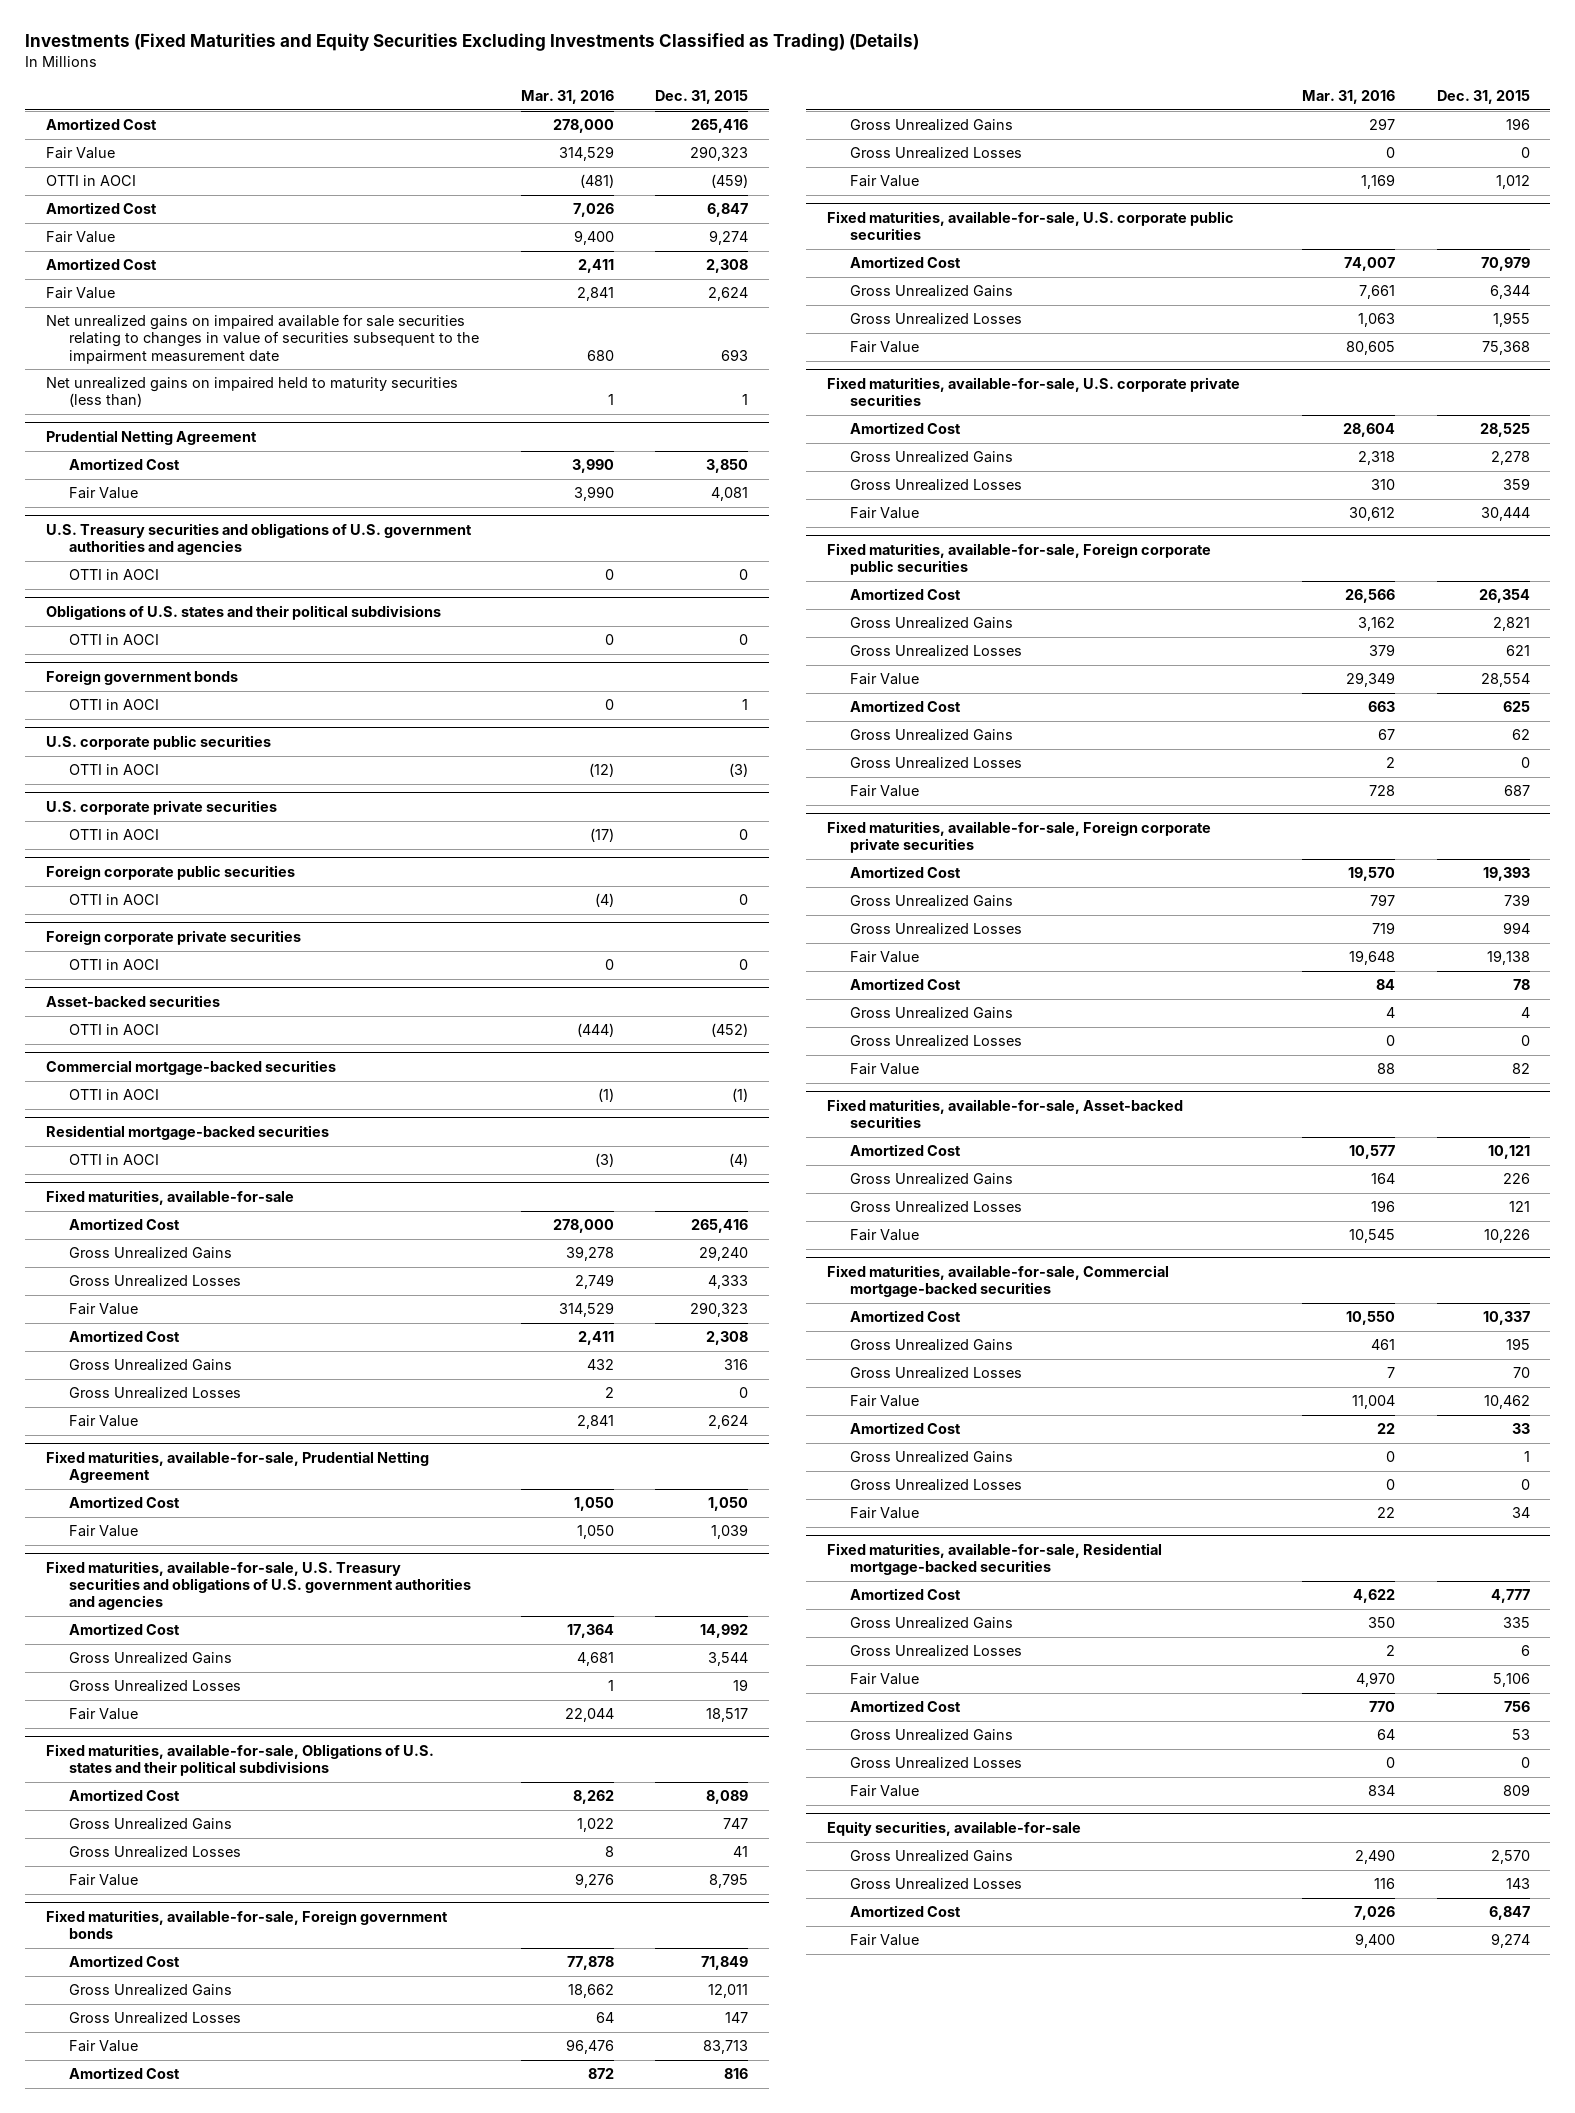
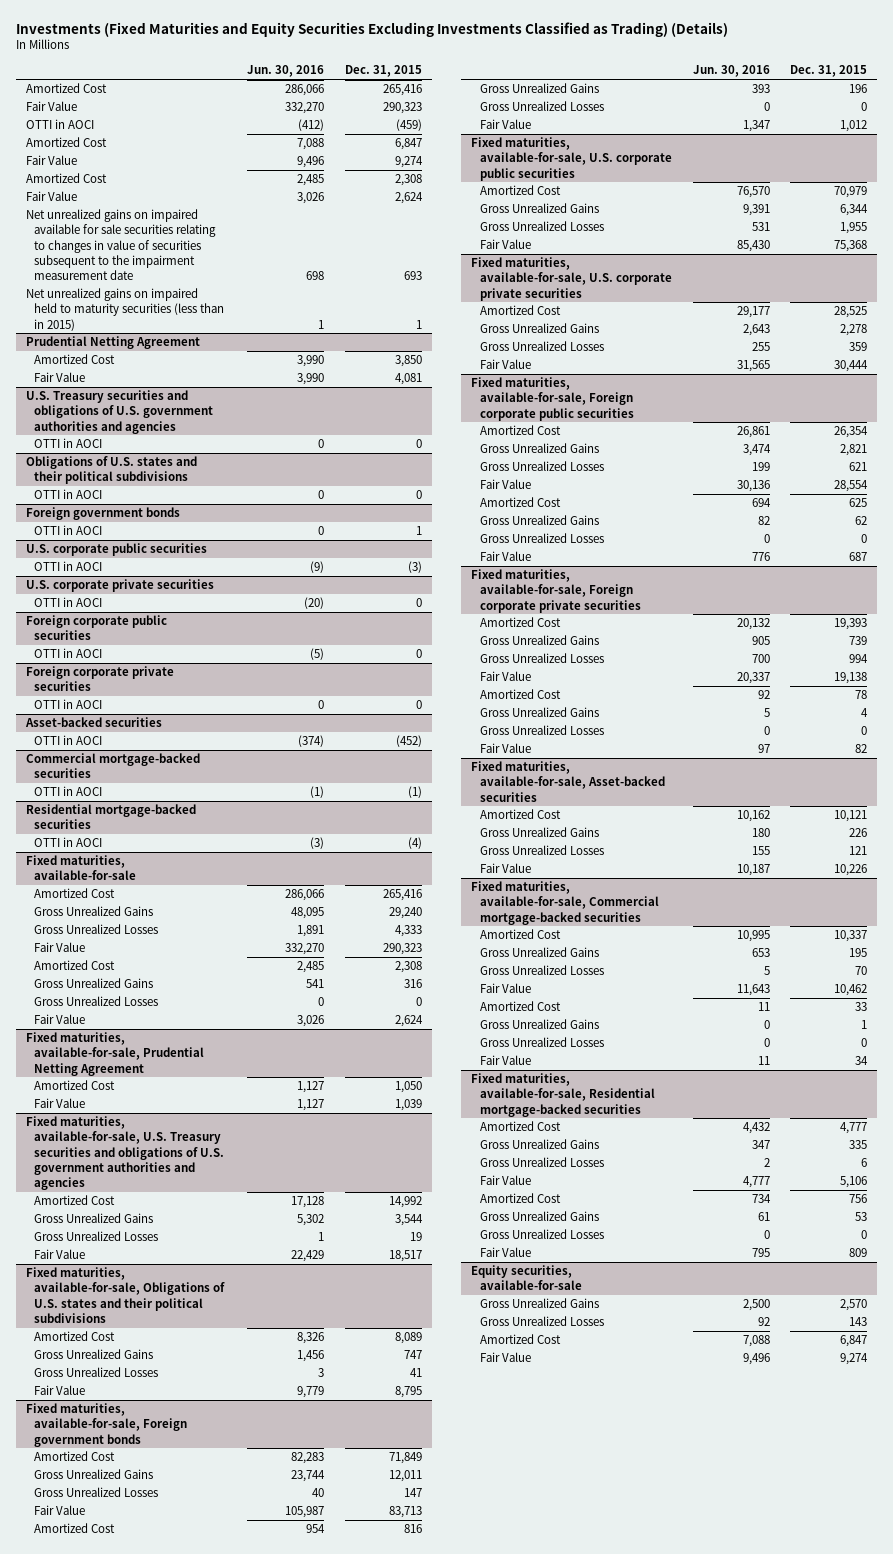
[520,90,614,105] Mar. 31, 2016 -> none
none -> [246,65,324,78] Jun. 30, 2016
[45,377,458,408] Net unrealized gains on impaired held to maturity securities (less than) -> [25,288,225,331] Net unrealized gains on impaired held to maturity securities (less than in 2015)

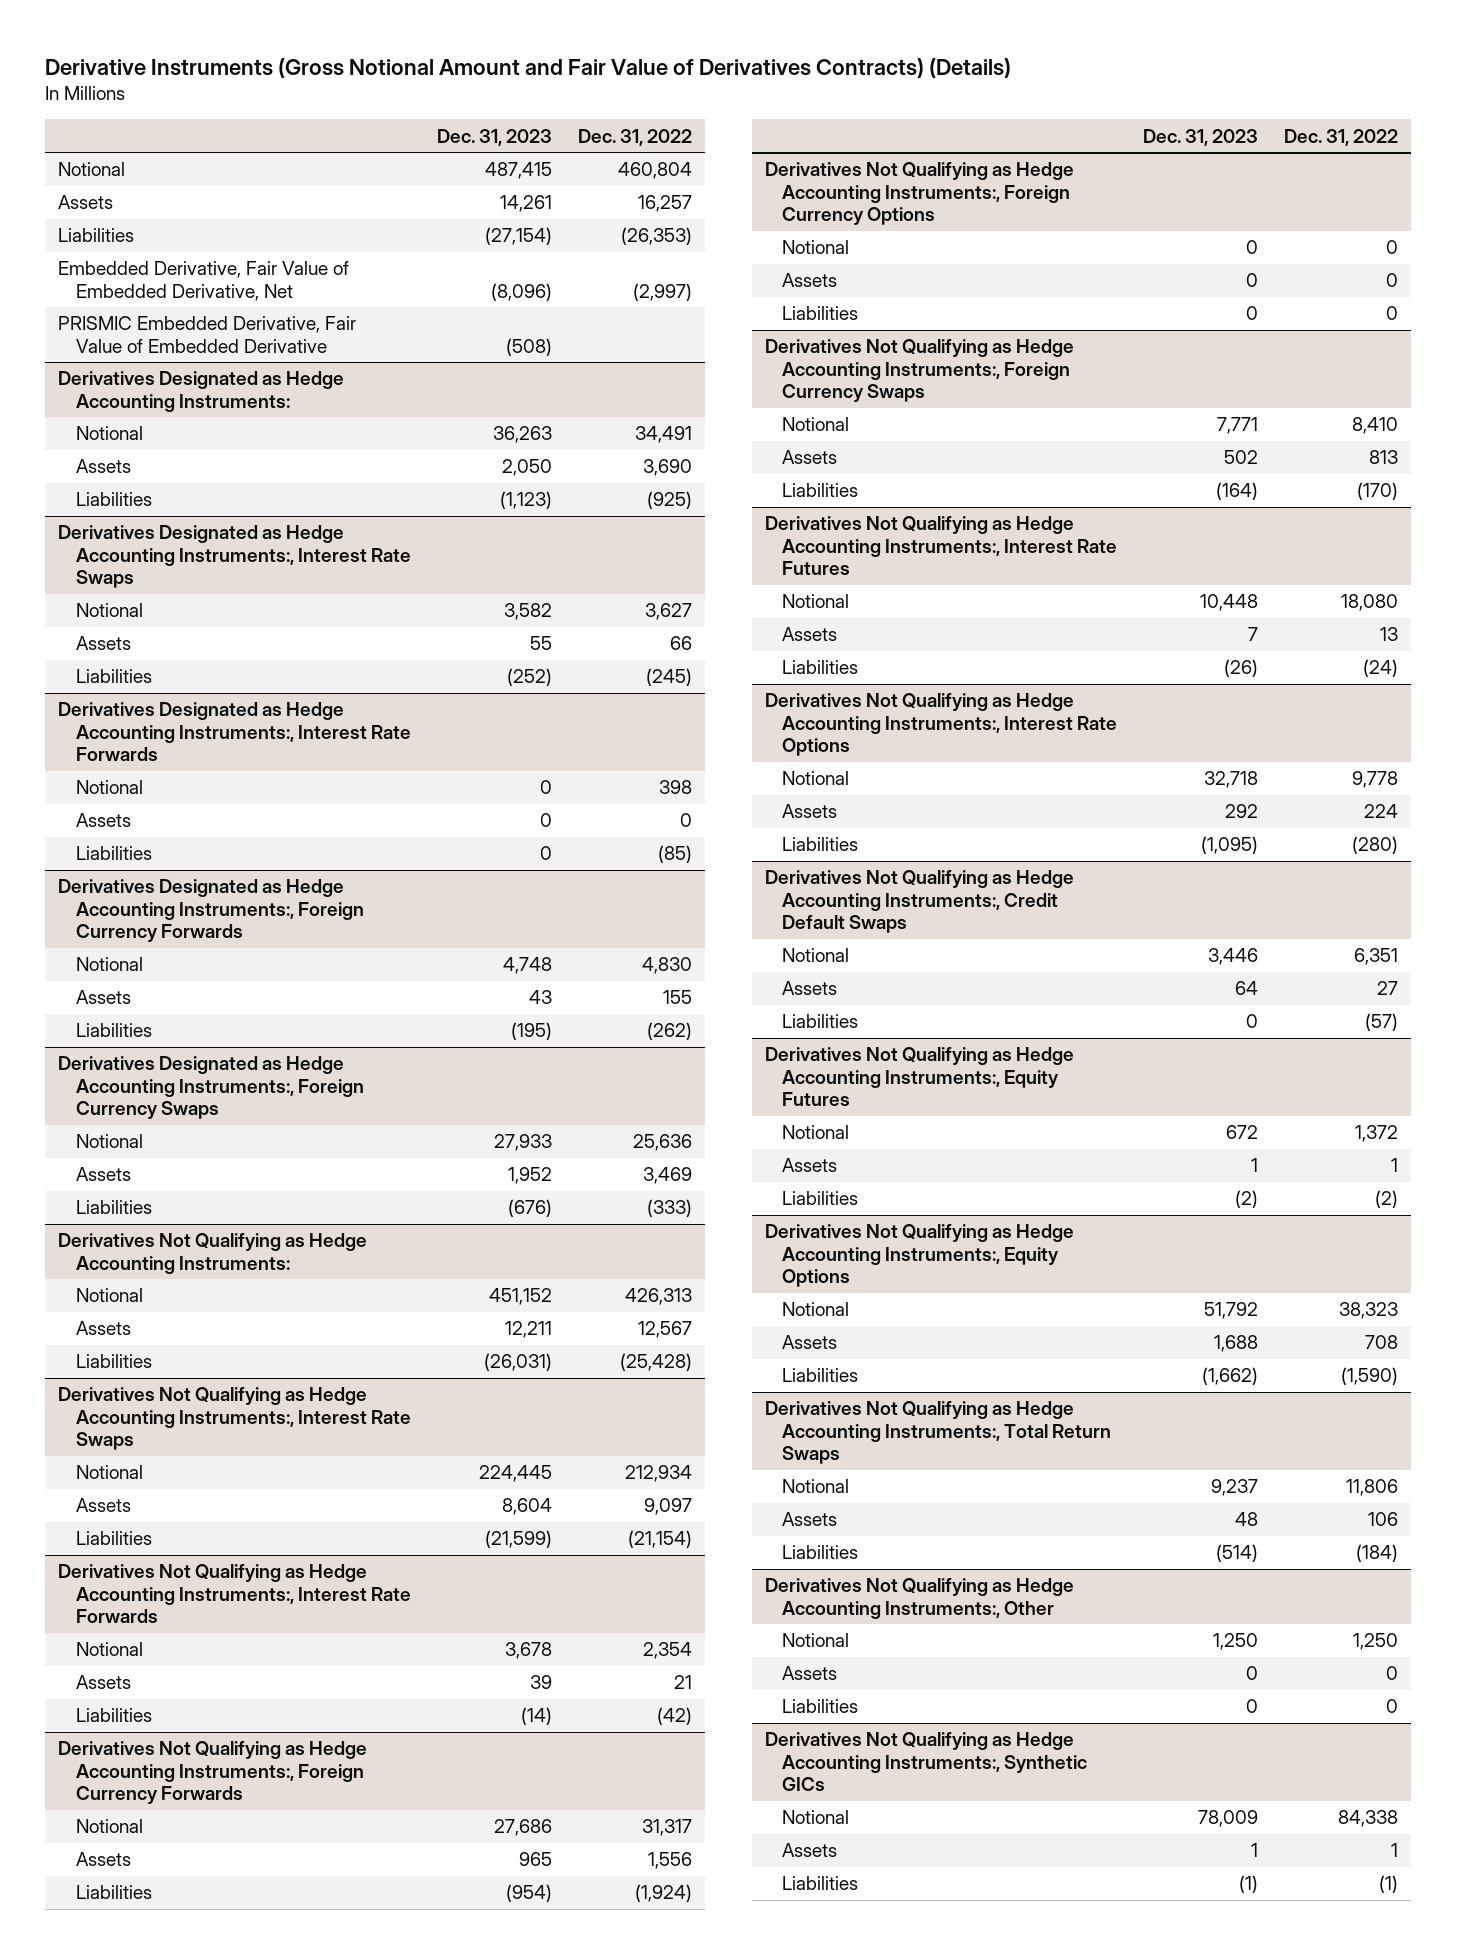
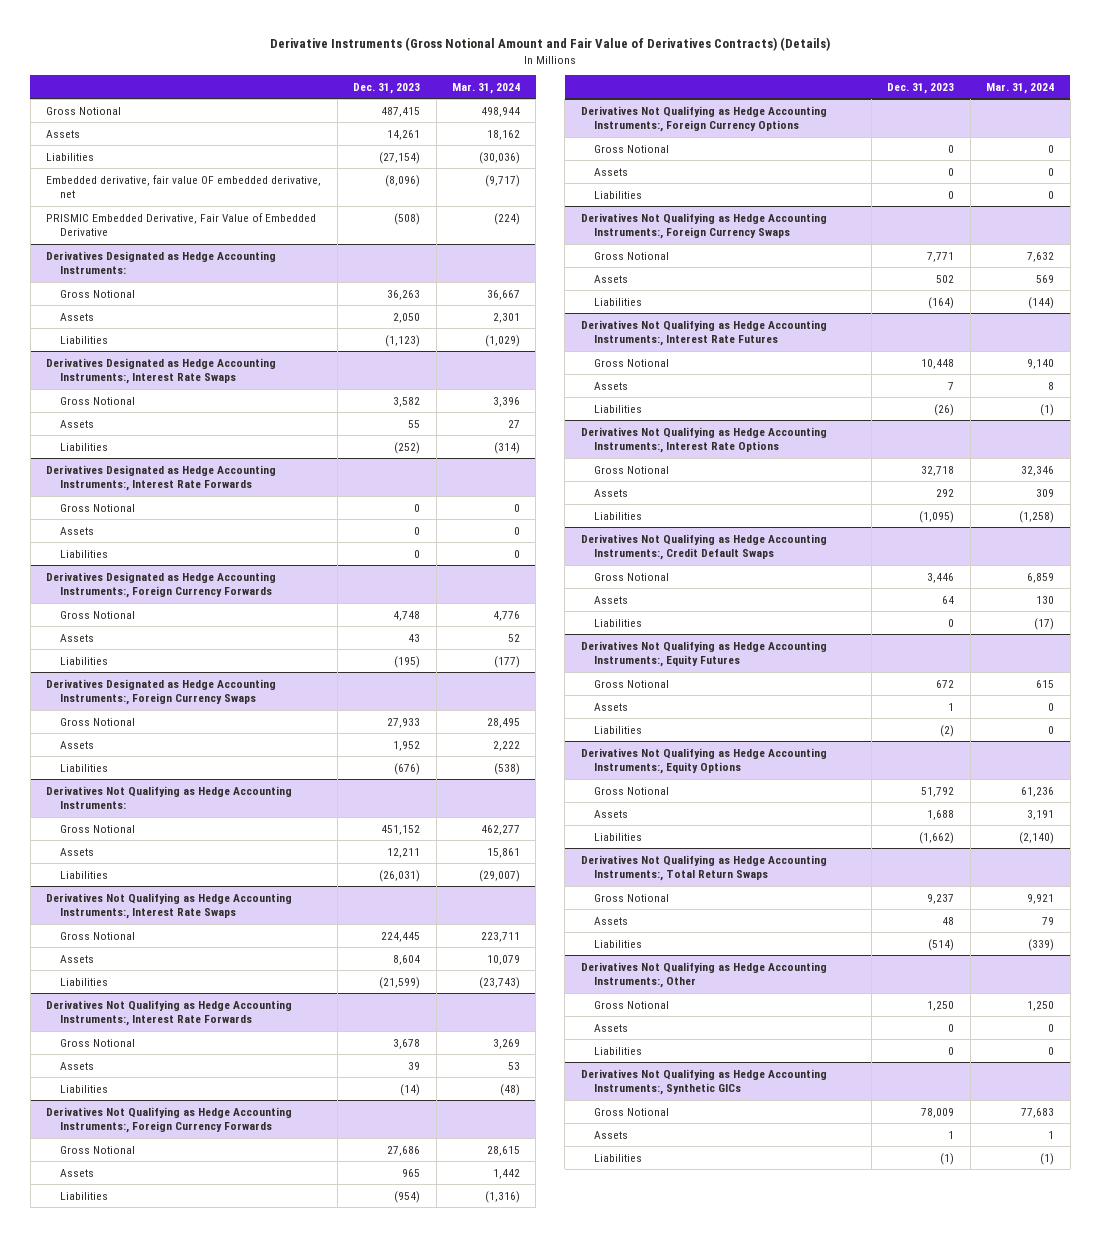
[577,128,692,146] Dec. 31, 2022 -> none
none -> [451,82,520,94] Mar. 31, 2024
[58,162,126,177] Notional -> [46,106,122,115] Gross Notional
[58,261,350,301] Embedded Derivative, Fair Value of Embedded Derivative, Net -> [46,174,322,199] Embedded derivative, fair value OF embedded derivative, net
[75,426,143,441] Notional -> [59,289,135,298] Gross Notional
[75,603,143,618] Notional -> [59,396,135,405] Gross Notional
[75,780,143,795] Notional -> [59,503,135,512] Gross Notional
[75,957,143,972] Notional -> [59,610,135,619] Gross Notional
[75,1134,143,1149] Notional -> [59,717,135,726] Gross Notional
[75,1288,143,1303] Notional -> [59,824,135,833] Gross Notional
[75,1465,143,1480] Notional -> [59,931,135,940] Gross Notional
[75,1642,143,1657] Notional -> [59,1038,135,1047] Gross Notional
[75,1819,143,1834] Notional -> [59,1145,135,1154] Gross Notional
[782,240,850,255] Notional -> [594,144,670,153] Gross Notional
[782,417,850,432] Notional -> [594,251,670,260] Gross Notional
[782,594,850,609] Notional -> [594,358,670,367] Gross Notional
[782,771,850,786] Notional -> [594,465,670,474] Gross Notional
[782,948,850,963] Notional -> [594,572,670,581] Gross Notional
[782,1125,850,1140] Notional -> [594,679,670,688] Gross Notional
[782,1302,850,1317] Notional -> [594,786,670,795] Gross Notional
[782,1479,850,1494] Notional -> [594,893,670,902] Gross Notional
[782,1633,850,1648] Notional -> [594,1000,670,1009] Gross Notional
[782,1810,850,1825] Notional -> [594,1107,670,1116] Gross Notional

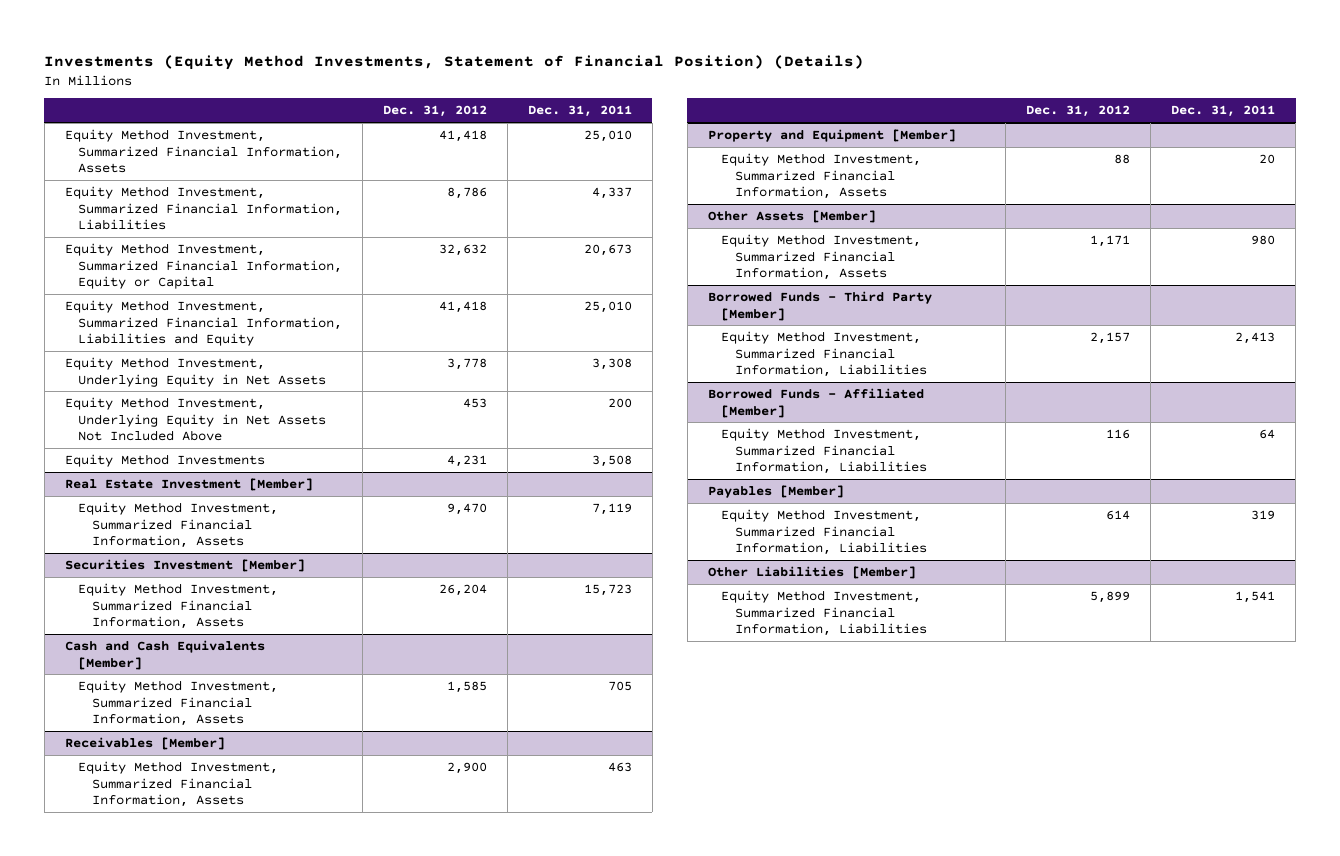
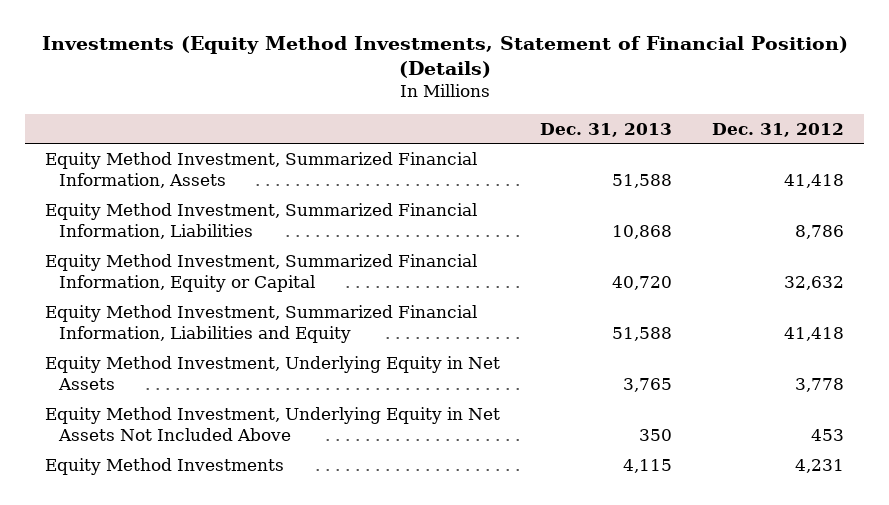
[528,105,633,118] Dec. 31, 2011 -> none
none -> [540,122,673,137] Dec. 31, 2013
[64,477,313,491] Real Estate Investment [Member] -> none
[78,501,279,549] Equity Method Investment, Summarized Financial Information, Assets -> none
[64,558,305,572] Securities Investment [Member] -> none
[78,582,279,630] Equity Method Investment, Summarized Financial Information, Assets -> none
[64,639,265,670] Cash and Cash Equivalents [Member] -> none
[78,679,279,727] Equity Method Investment, Summarized Financial Information, Assets -> none
[64,736,225,750] Receivables [Member] -> none
[78,760,279,808] Equity Method Investment, Summarized Financial Information, Assets -> none
[707,128,956,142] Property and Equipment [Member] -> none
[721,152,922,200] Equity Method Investment, Summarized Financial Information, Assets -> none
[707,209,876,223] Other Assets [Member] -> none
[721,233,922,281] Equity Method Investment, Summarized Financial Information, Assets -> none
[707,290,932,321] Borrowed Funds - Third Party [Member] -> none
[721,330,928,378] Equity Method Investment, Summarized Financial Information, Liabilities -> none
[707,387,924,418] Borrowed Funds - Affiliated [Member] -> none
[721,427,928,475] Equity Method Investment, Summarized Financial Information, Liabilities -> none
[707,484,844,498] Payables [Member] -> none
[721,508,928,556] Equity Method Investment, Summarized Financial Information, Liabilities -> none
[707,565,916,579] Other Liabilities [Member] -> none
[721,589,928,637] Equity Method Investment, Summarized Financial Information, Liabilities -> none

